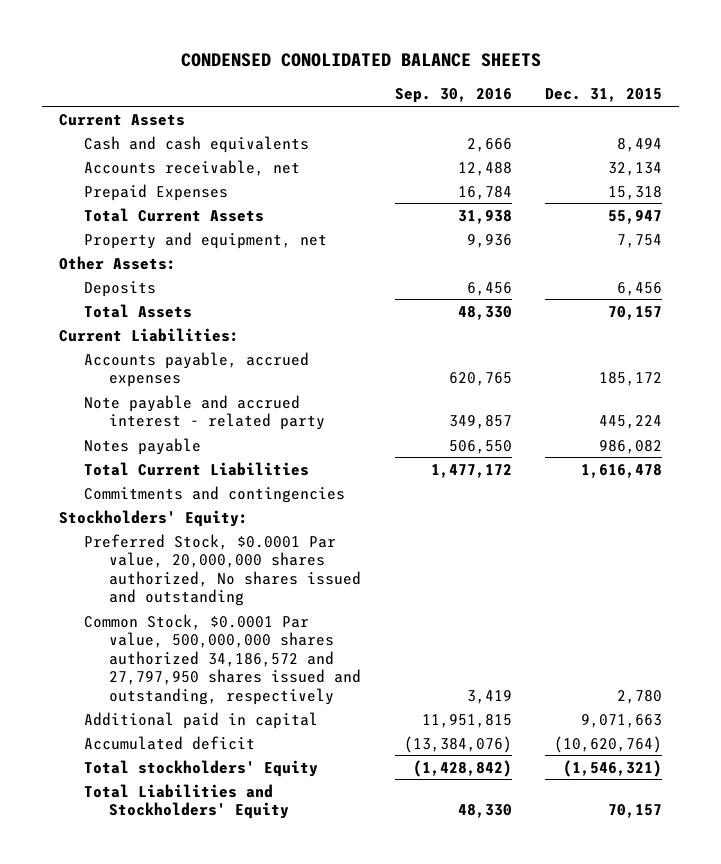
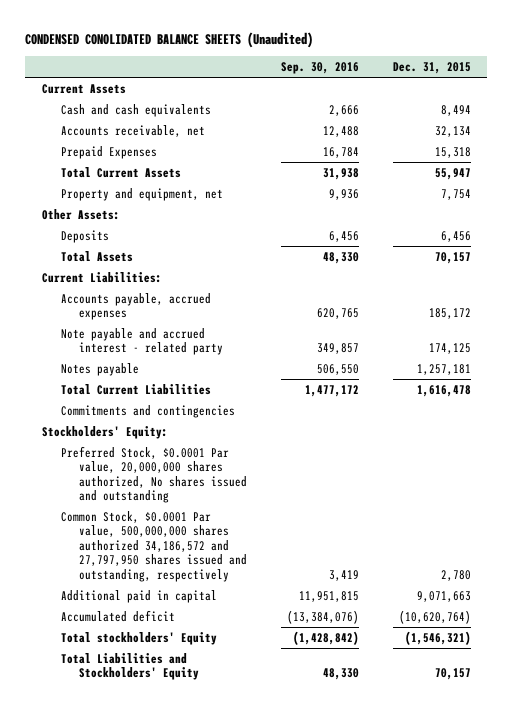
[180,53,541,68] CONDENSED CONOLIDATED BALANCE SHEETS -> [24,32,313,49] CONDENSED CONOLIDATED BALANCE SHEETS (Unaudited)
[599,415,663,430] 445,224 -> [428,343,471,355] 174,125
[599,439,663,454] 986,082 -> [416,363,471,375] 1,257,181

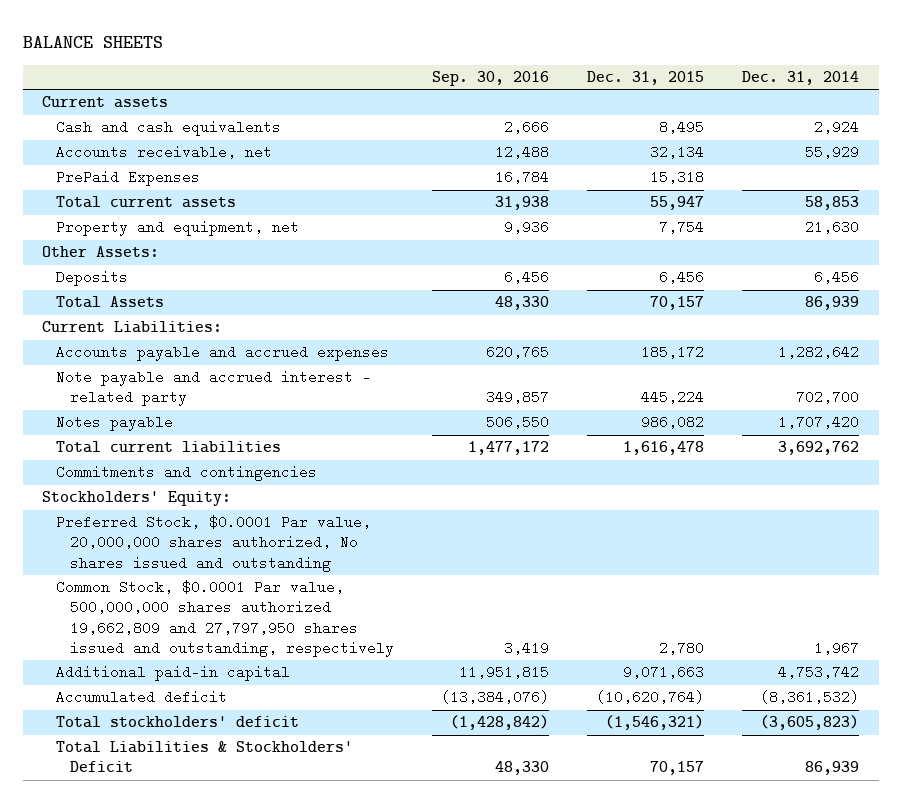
[24,32,313,49] CONDENSED CONOLIDATED BALANCE SHEETS (Unaudited) -> [22,36,163,49] BALANCE SHEETS
none -> [742,70,860,85] Dec. 31, 2014
[41,83,126,94] Current Assets -> [41,96,168,109] Current assets
[440,104,471,116] 8,494 -> [659,120,705,135] 8,495
[60,145,157,159] Prepaid Expenses -> [55,170,200,187] PrePaid Expenses
[60,166,181,178] Total Current Assets -> [55,196,236,209] Total current assets
[60,292,211,321] Accounts payable, accrued expenses -> [55,345,389,362] Accounts payable and accrued expenses
[428,343,471,355] 174,125 -> [641,390,705,405] 445,224
[416,363,471,375] 1,257,181 -> [641,415,705,430] 986,082
[60,383,211,395] Total Current Liabilities -> [55,441,281,454] Total current liabilities
[60,510,248,583] Common Stock, $0.0001 Par value, 500,000,000 shares authorized 34,186,572 and 27,797,950 shares issued and outstanding, respectively -> [55,580,394,657] Common Stock, $0.0001 Par value, 500,000,000 shares authorized 19,662,809 and 27,797,950 shares issued and outstanding, respectively
[60,589,217,603] Additional paid in capital -> [55,665,290,682] Additional paid-in capital
[60,631,217,645] Total stockholders' Equity -> [55,716,299,729] Total stockholders' deficit
[60,652,200,681] Total Liabilities and Stockholders' Equity -> [55,741,353,773] Total Liabilities & Stockholders' Deficit

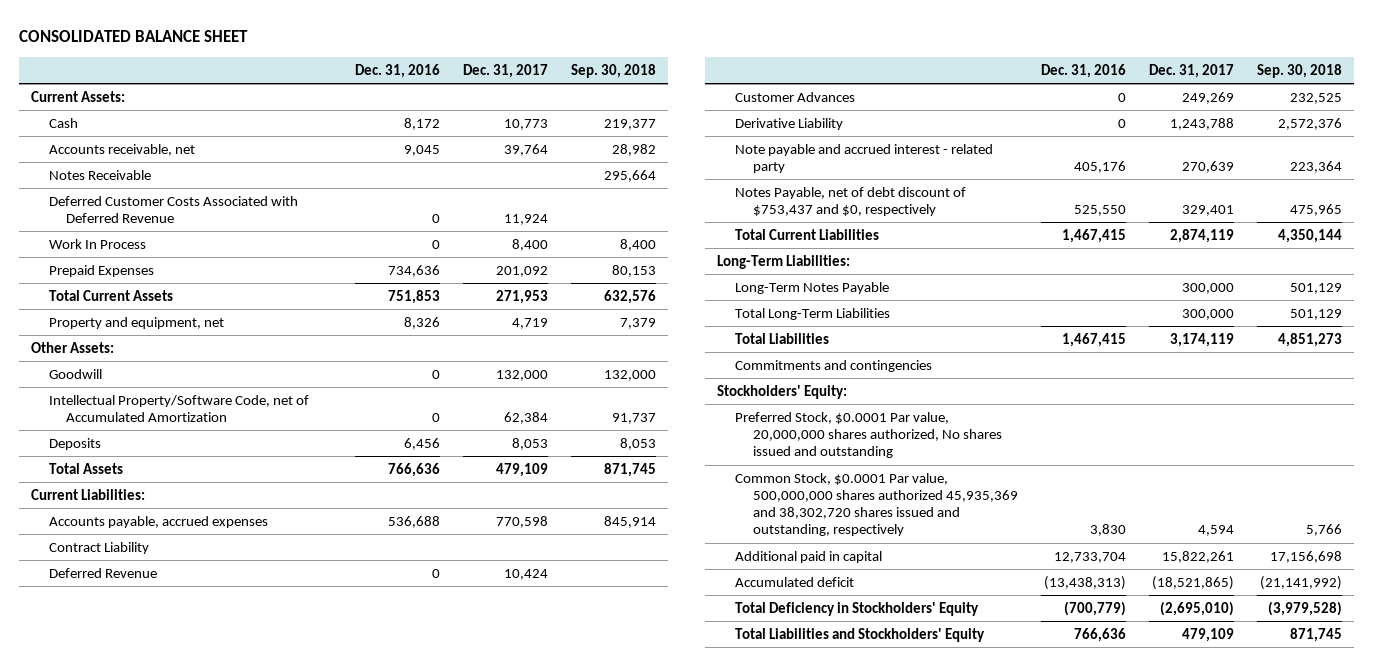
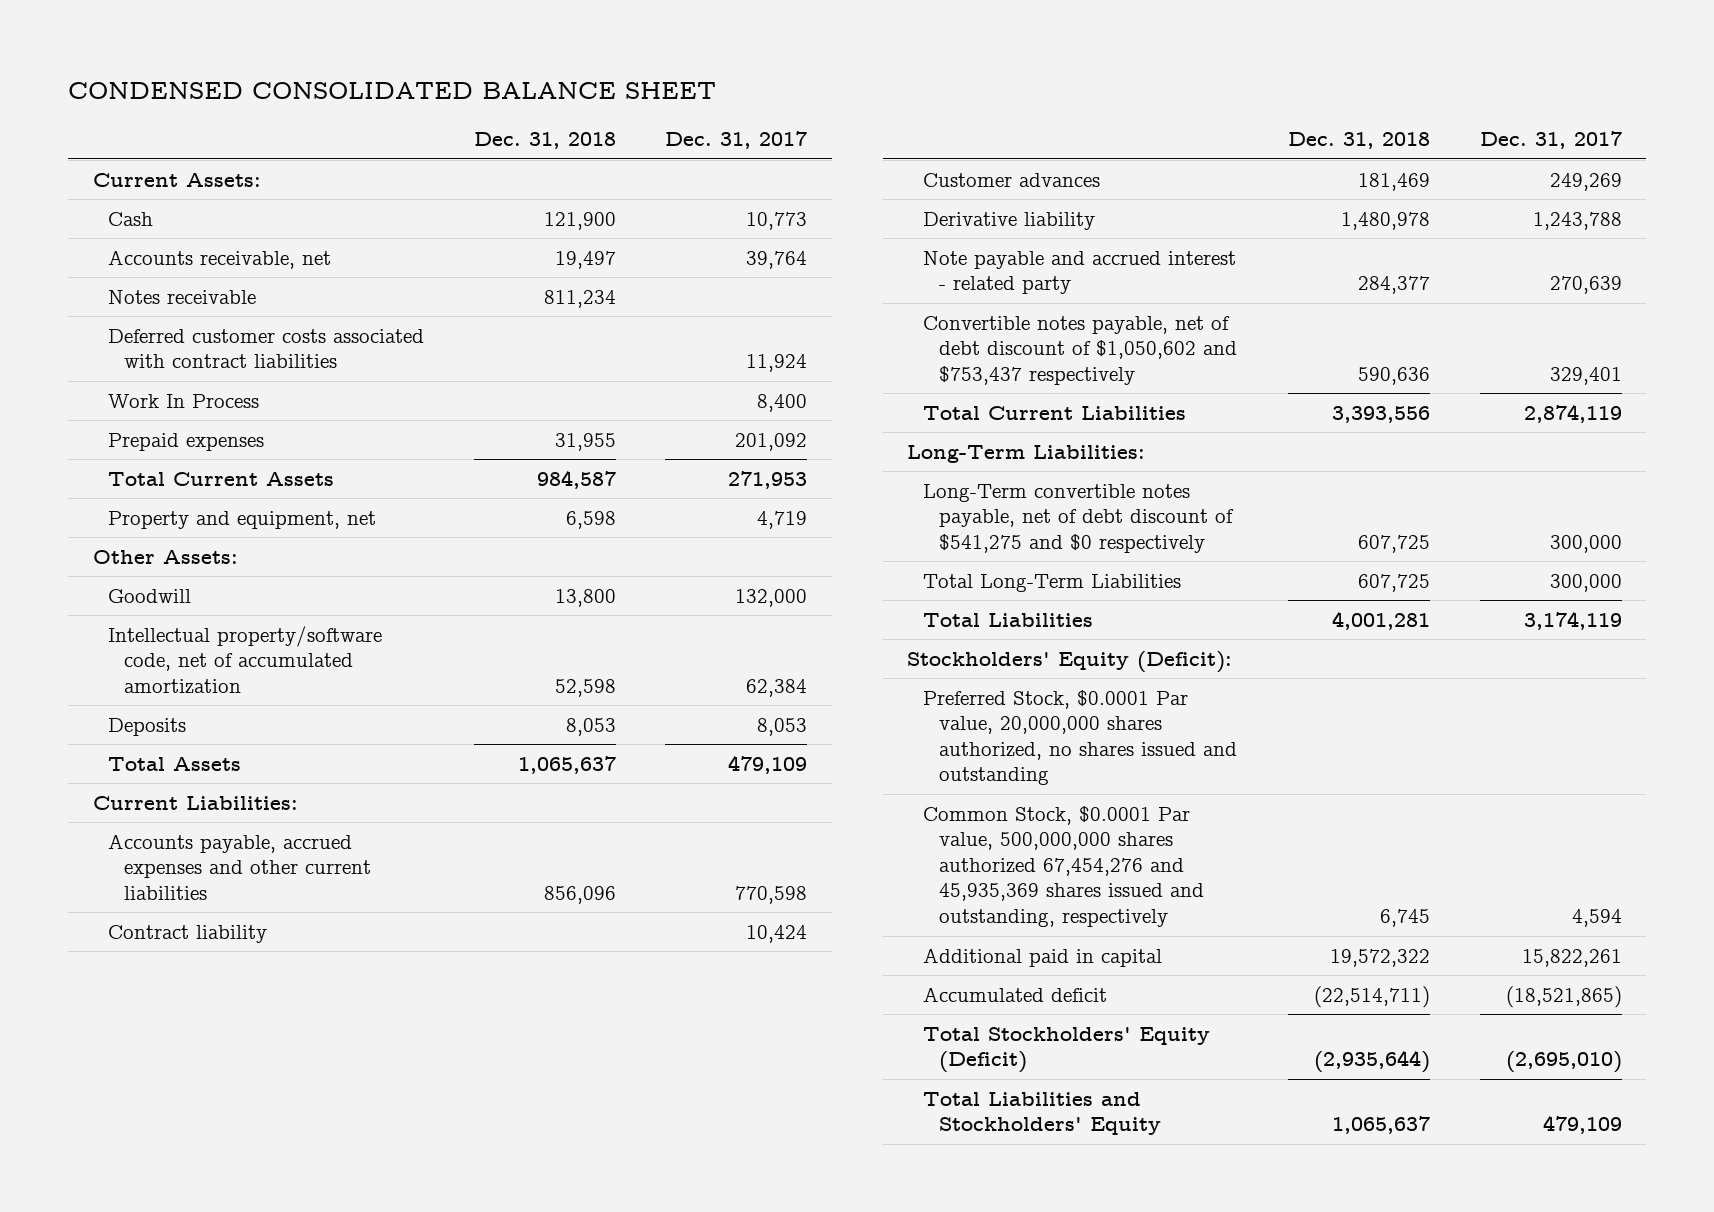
[19,30,249,43] CONSOLIDATED BALANCE SHEET -> [67,82,716,100] CONDENSED CONSOLIDATED BALANCE SHEET
[354,64,440,79] Dec. 31, 2016 -> none
[571,64,657,79] Sep. 30, 2018 -> none
none -> [473,132,616,150] Dec. 31, 2018
[48,169,151,180] Notes Receivable -> [108,289,257,304] Notes receivable
[48,195,298,224] Deferred Customer Costs Associated with Deferred Revenue -> [108,328,425,369] Deferred customer costs associated with contract liabilities
[48,264,154,277] Prepaid Expenses -> [108,432,265,451] Prepaid expenses
[48,394,309,423] Intellectual Property/Software Code, net of Accumulated Amortization -> [108,625,383,694] Intellectual property/software code, net of accumulated amortization
[48,541,149,554] Contract Liability -> none
[48,515,268,528] Accounts payable, accrued expenses -> [108,833,372,900] Accounts payable, accrued expenses and other current liabilities
[48,567,157,578] Deferred Revenue -> [108,924,268,943] Contract liability
[734,91,855,102] Customer Advances -> [922,172,1100,187] Customer advances
[734,117,843,130] Derivative Liability -> [922,211,1095,230] Derivative liability
[734,186,966,217] Notes Payable, net of debt discount of $753,437 and $0, respectively -> [922,315,1237,385] Convertible notes payable, net of debt discount of $1,050,602 and $753,437 respectively
[734,281,889,294] Long-Term Notes Payable -> none
none -> [922,483,1234,553] Long-Term convertible notes payable, net of debt discount of $541,275 and $0 respectively
[734,359,932,372] Commitments and contingencies -> none
[716,384,847,399] Stockholders' Equity: -> [907,650,1233,673] Stockholders' Equity (Deficit):
[734,411,1002,459] Preferred Stock, $0.0001 Par value, 20,000,000 shares authorized, No shares issued and outstanding -> [922,689,1237,786] Preferred Stock, $0.0001 Par value, 20,000,000 shares authorized, no shares issued and outstanding
[734,472,1018,537] Common Stock, $0.0001 Par value, 500,000,000 shares authorized 45,935,369 and 38,302,720 shares issued and outstanding, respectively -> [922,805,1204,928] Common Stock, $0.0001 Par value, 500,000,000 shares authorized 67,454,276 and 45,935,369 shares issued and outstanding, respectively
[734,601,979,616] Total Deficiency in Stockholders' Equity -> [922,1026,1210,1074] Total Stockholders' Equity (Deficit)

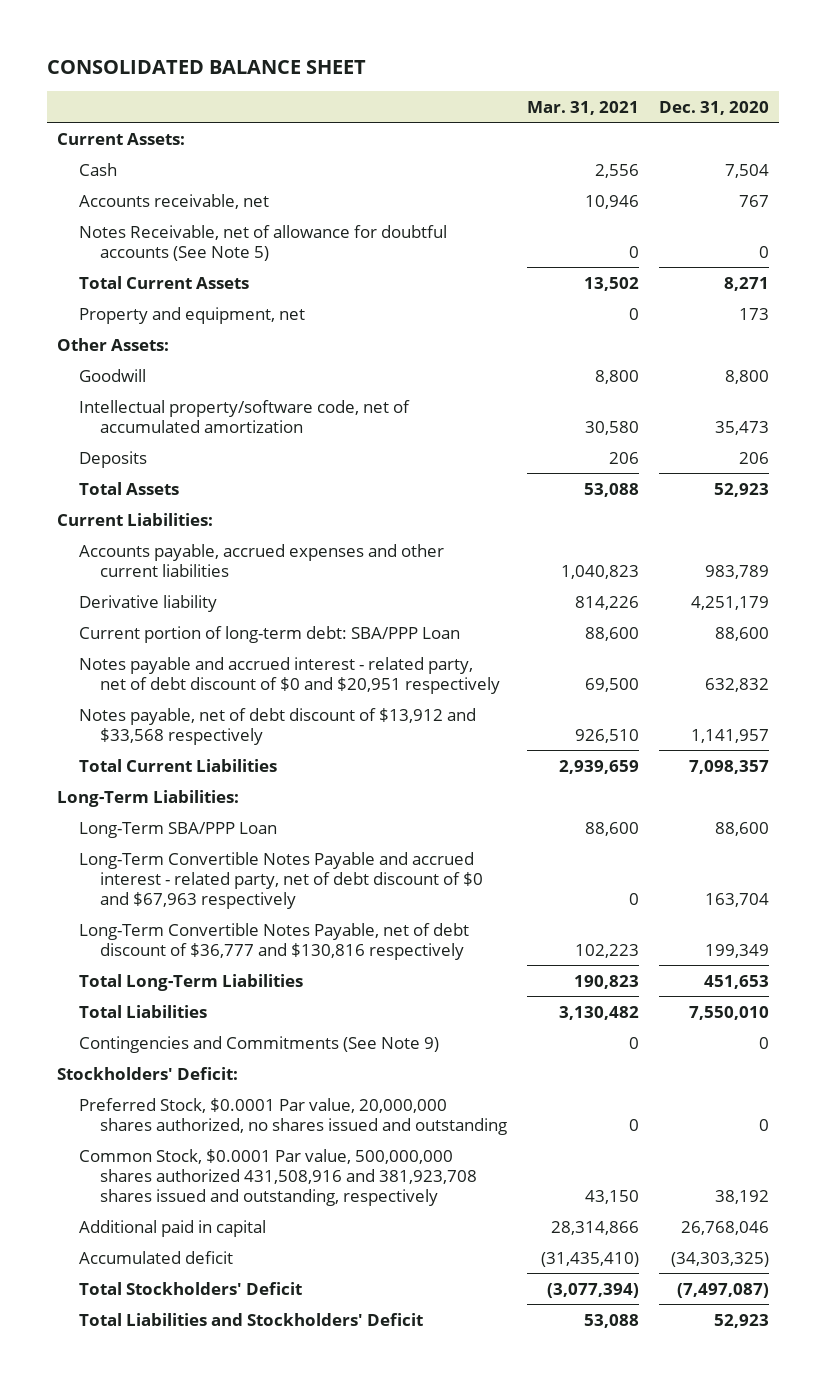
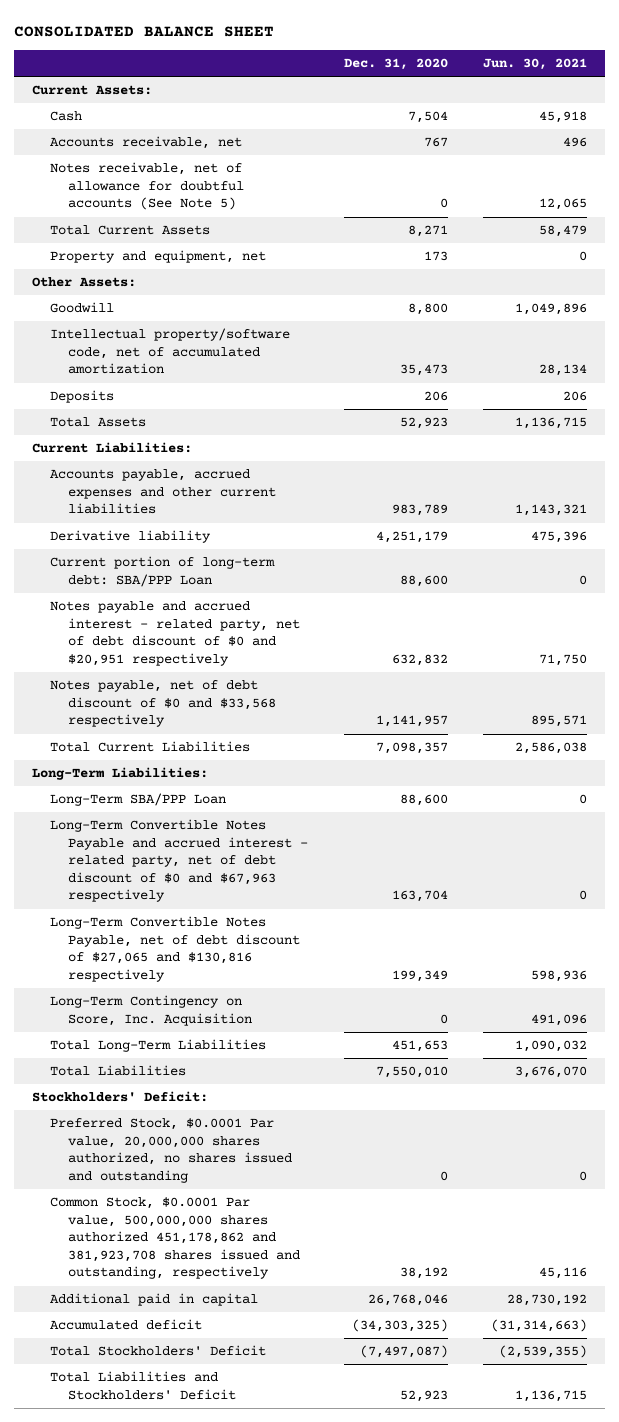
[527,100,640,115] Mar. 31, 2021 -> none
none -> [483,58,588,71] Jun. 30, 2021
[78,224,447,261] Notes Receivable, net of allowance for doubtful accounts (See Note 5) -> [49,162,244,211] Notes receivable, net of allowance for doubtful accounts (See Note 5)
[78,707,476,745] Notes payable, net of debt discount of $13,912 and $33,568 respectively -> [49,680,276,728] Notes payable, net of debt discount of $0 and $33,568 respectively
[78,922,469,960] Long-Term Convertible Notes Payable, net of debt discount of $36,777 and $130,816 respectively -> [49,916,300,982] Long-Term Convertible Notes Payable, net of debt discount of $27,065 and $130,816 respectively
none -> [49,995,252,1026] Long-Term Contingency on Score, Inc. Acquisition
[78,1035,439,1053] Contingencies and Commitments (See Note 9) -> none
[78,1148,478,1206] Common Stock, $0.0001 Par value, 500,000,000 shares authorized 431,508,916 and 381,923,708 shares issued and outstanding, respectively -> [49,1197,300,1280] Common Stock, $0.0001 Par value, 500,000,000 shares authorized 451,178,862 and 381,923,708 shares issued and outstanding, respectively

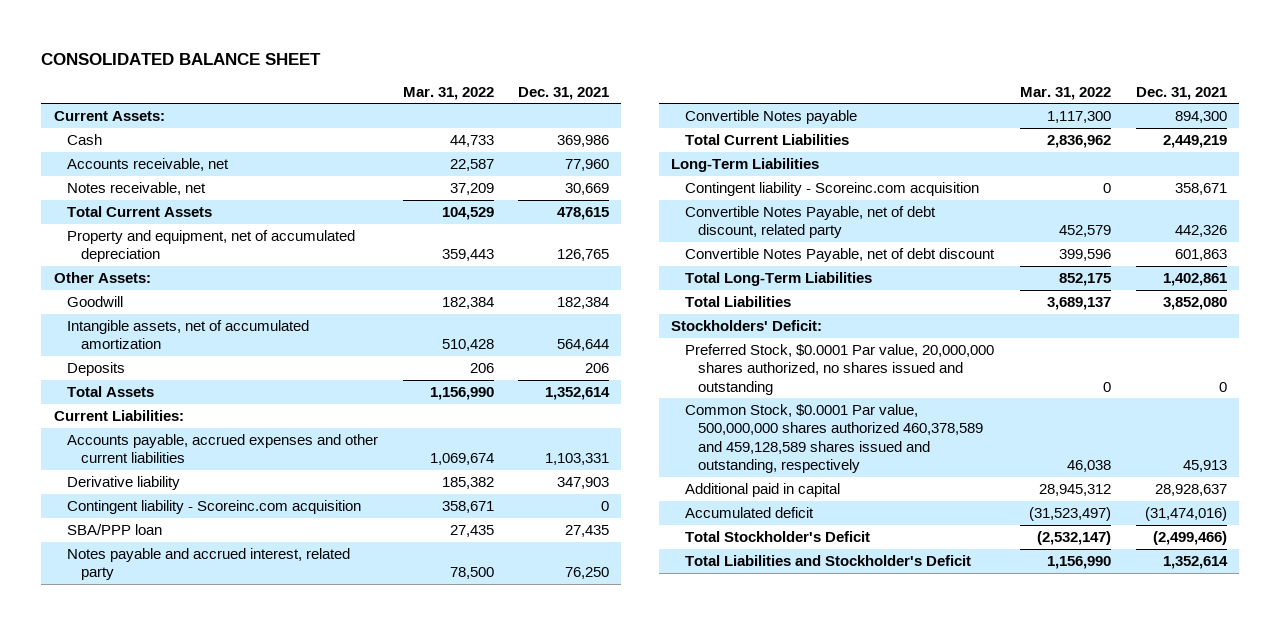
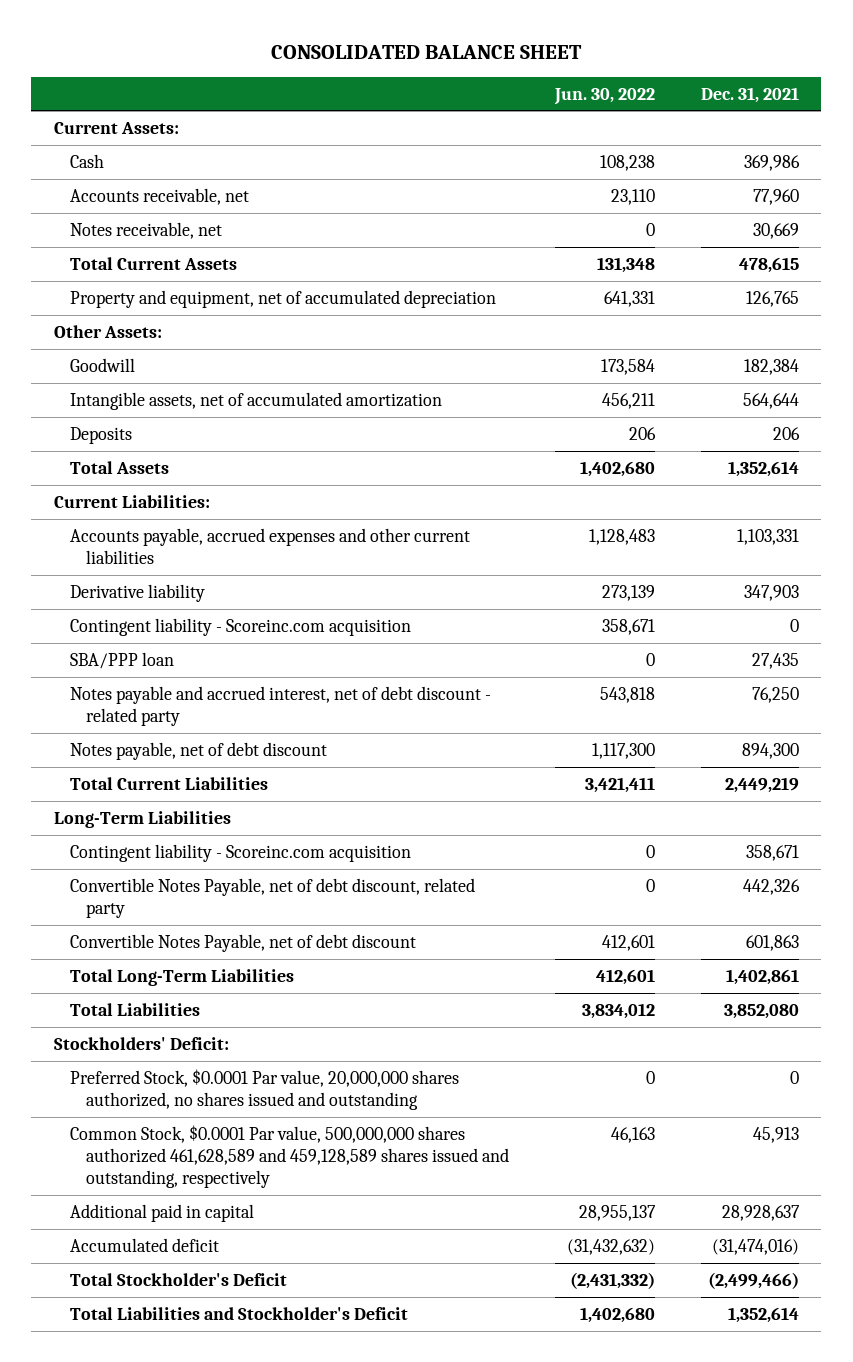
[402,86,494,100] Mar. 31, 2022 -> none
none -> [553,87,655,105] Jun. 30, 2022
[67,547,351,581] Notes payable and accrued interest, related party -> [70,685,492,727] Notes payable and accrued interest, net of debt discount - related party
[684,109,857,124] Convertible Notes payable -> [70,741,328,760] Notes payable, net of debt discount
[684,403,984,474] Common Stock, $0.0001 Par value, 500,000,000 shares authorized 460,378,589 and 459,128,589 shares issued and outstanding, respectively -> [70,1124,509,1189] Common Stock, $0.0001 Par value, 500,000,000 shares authorized 461,628,589 and 459,128,589 shares issued and outstanding, respectively

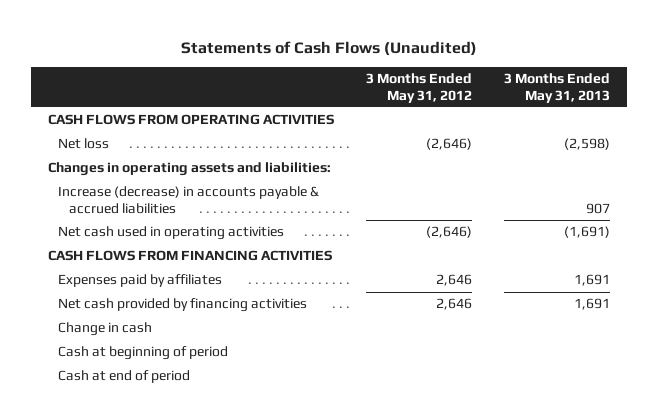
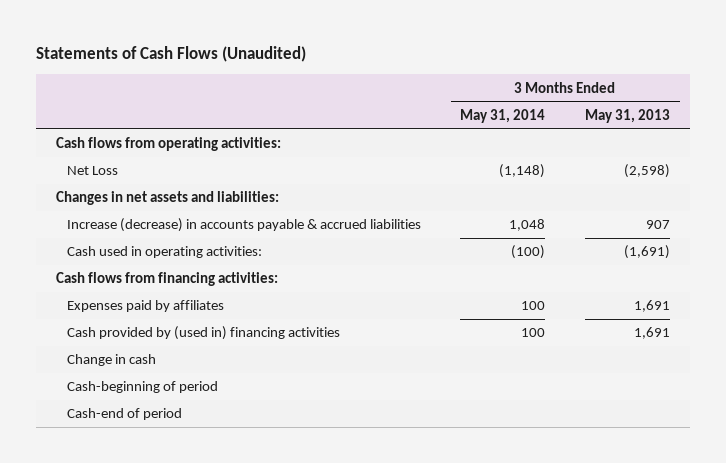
[366,73,473,103] 3 Months Ended May 31, 2012 -> none
none -> [460,108,546,123] May 31, 2014
[47,114,334,126] CASH FLOWS FROM OPERATING ACTIVITIES -> [56,137,282,152] Cash flows from operating activities:
[58,138,110,150] Net loss -> [66,166,118,176] Net Loss
[47,162,331,177] Changes in operating assets and liabilities: -> [56,191,280,206] Changes in net assets and liabilities:
[58,226,285,241] Net cash used in operating activities -> [66,246,262,259] Cash used in operating activities:
[47,250,332,262] CASH FLOWS FROM FINANCING ACTIVITIES -> [56,272,279,287] Cash flows from financing activities:
[58,298,308,313] Net cash provided by financing activities -> [66,326,340,341] Cash provided by (used in) financing activities
[58,346,229,361] Cash at beginning of period -> [66,381,218,394] Cash-beginning of period
[58,370,191,384] Cash at end of period -> [66,408,182,421] Cash-end of period

